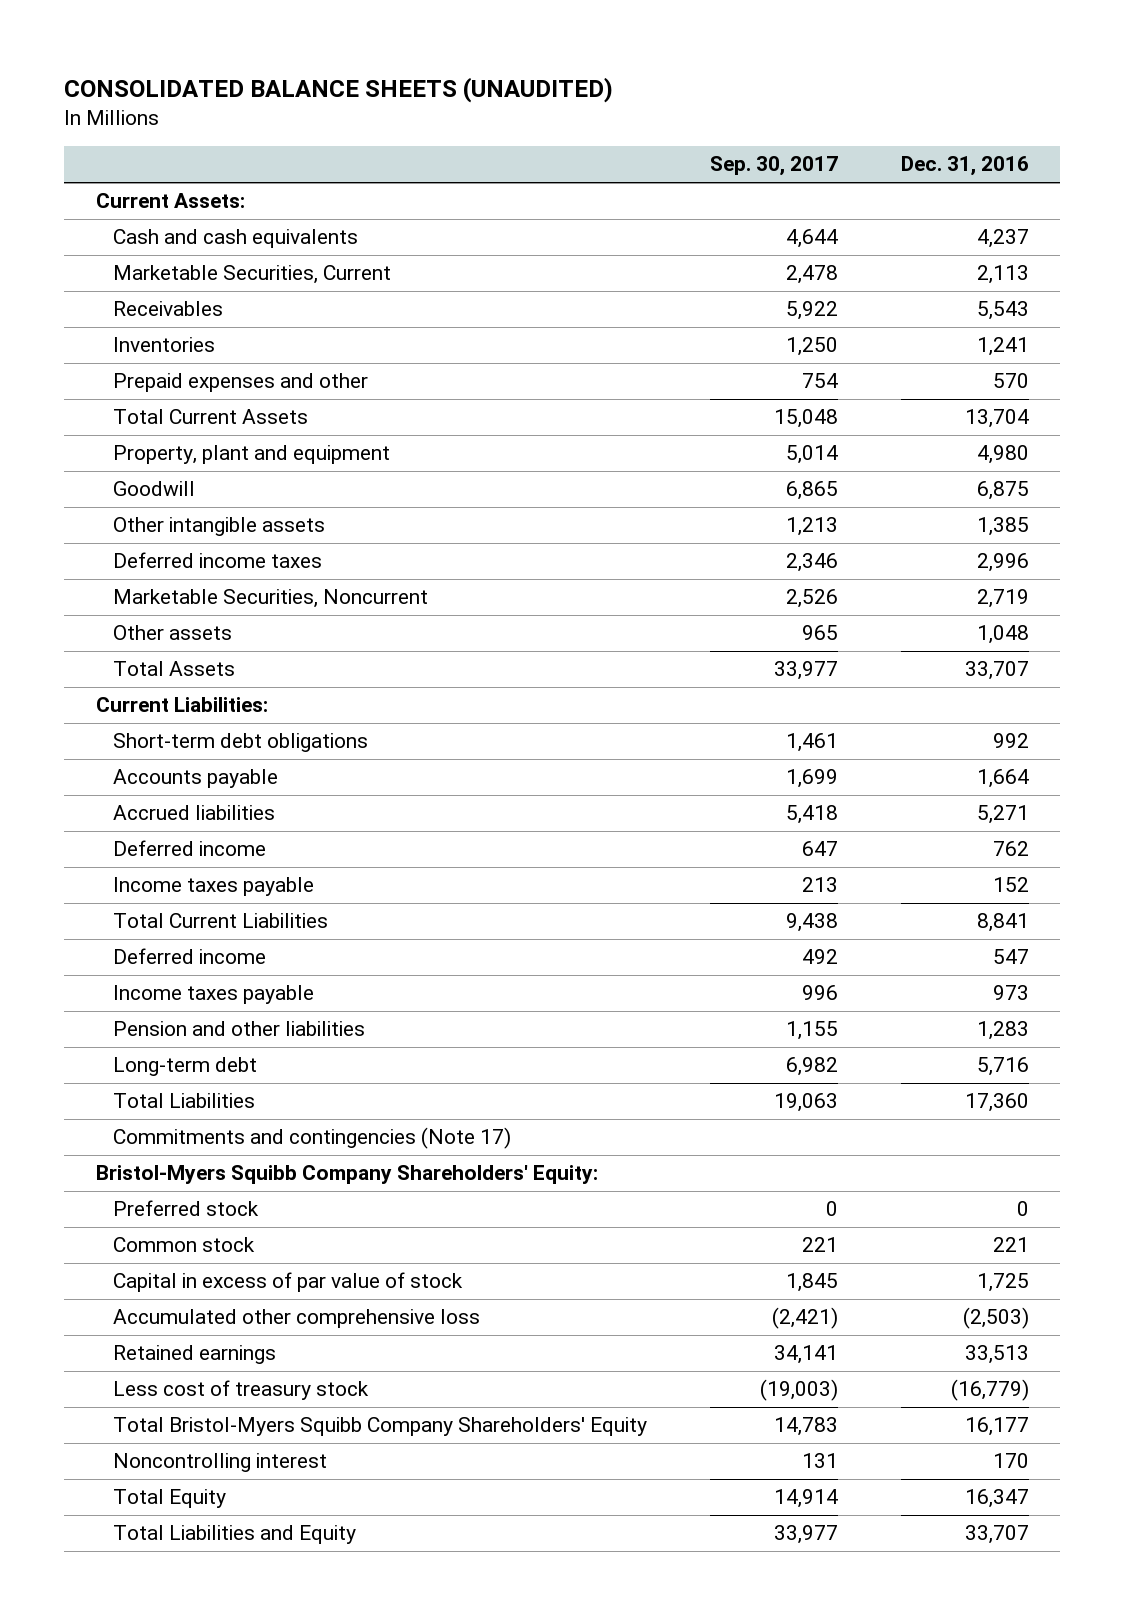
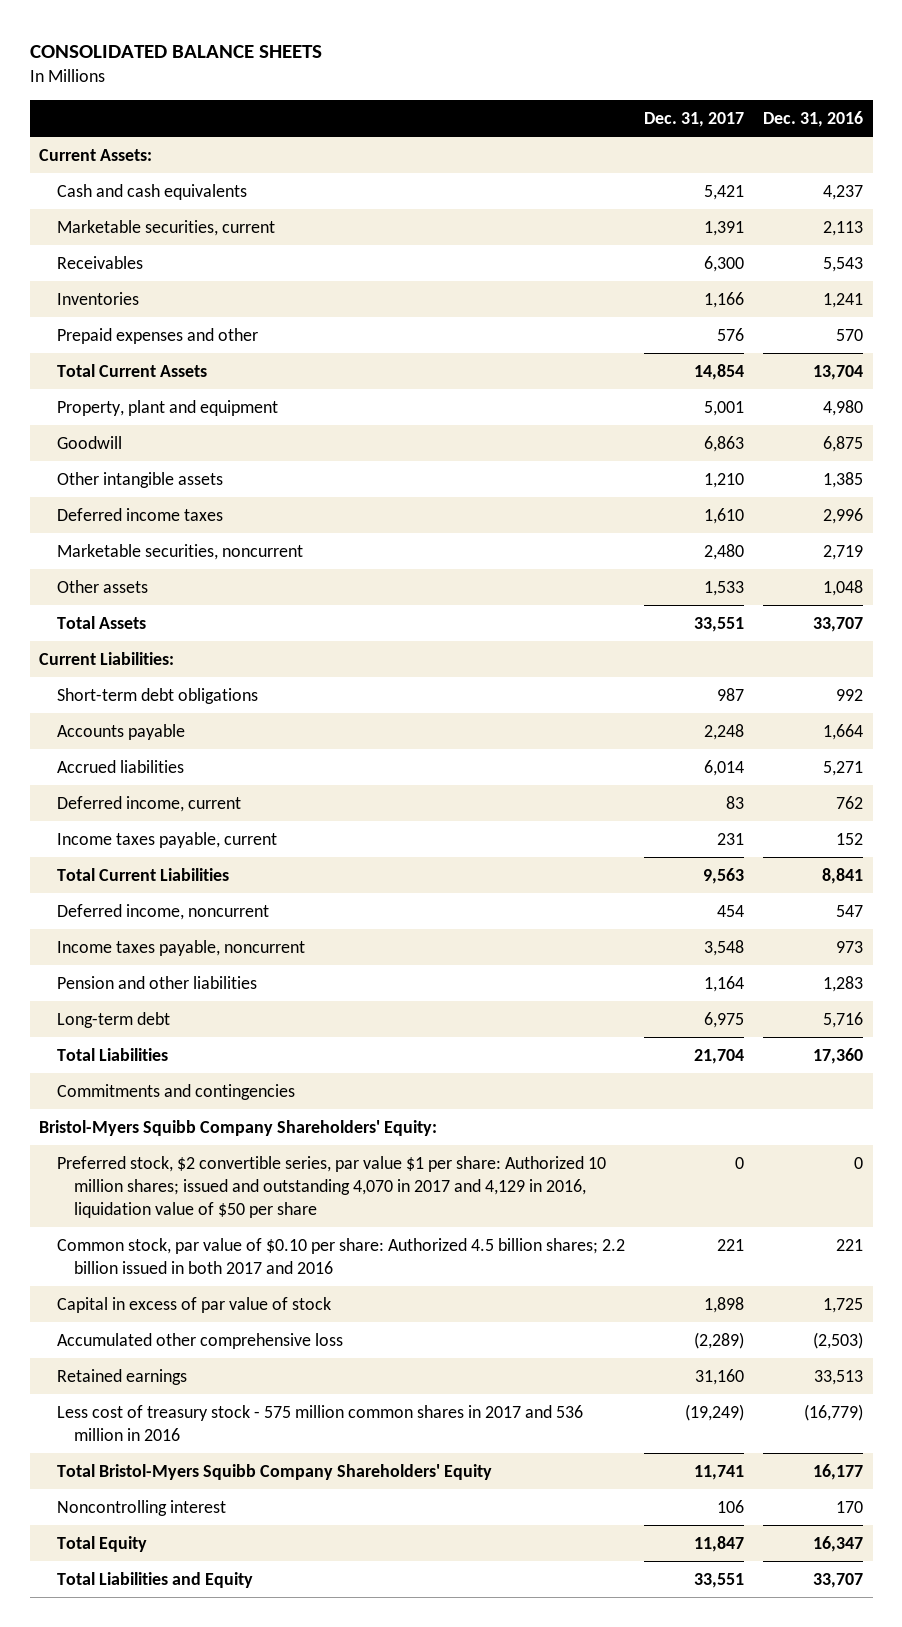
[64,76,614,103] CONSOLIDATED BALANCE SHEETS (UNAUDITED) -> [29,44,322,58] CONSOLIDATED BALANCE SHEETS
[710,156,839,177] Sep. 30, 2017 -> none
none -> [643,112,744,128] Dec. 31, 2017
[113,265,392,285] Marketable Securities, Current -> [56,219,275,236] Marketable securities, current
[113,589,429,609] Marketable Securities, Noncurrent -> [56,543,303,560] Marketable securities, noncurrent
[113,840,267,857] Deferred income -> [56,795,241,812] Deferred income, current
[113,877,315,897] Income taxes payable -> [56,831,277,848] Income taxes payable, current
[113,948,267,965] Deferred income -> [56,903,269,920] Deferred income, noncurrent
[113,985,315,1005] Income taxes payable -> [56,939,305,956] Income taxes payable, noncurrent
[113,1127,512,1150] Commitments and contingencies (Note 17) -> [56,1083,295,1100] Commitments and contingencies
[113,1200,260,1217] Preferred stock -> [56,1155,606,1219] Preferred stock, $2 convertible series, par value $1 per share: Authorized 10 million shares; issued and outstanding 4,070 in 2017 and 4,129 in 2016, liquidation value of $50 per share
[113,1237,256,1253] Common stock -> [56,1237,625,1275] Common stock, par value of $0.10 per share: Authorized 4.5 billion shares; 2.2 billion issued in both 2017 and 2016
[113,1380,370,1401] Less cost of treasury stock -> [56,1404,583,1442] Less cost of treasury stock - 575 million common shares in 2017 and 536 million in 2016

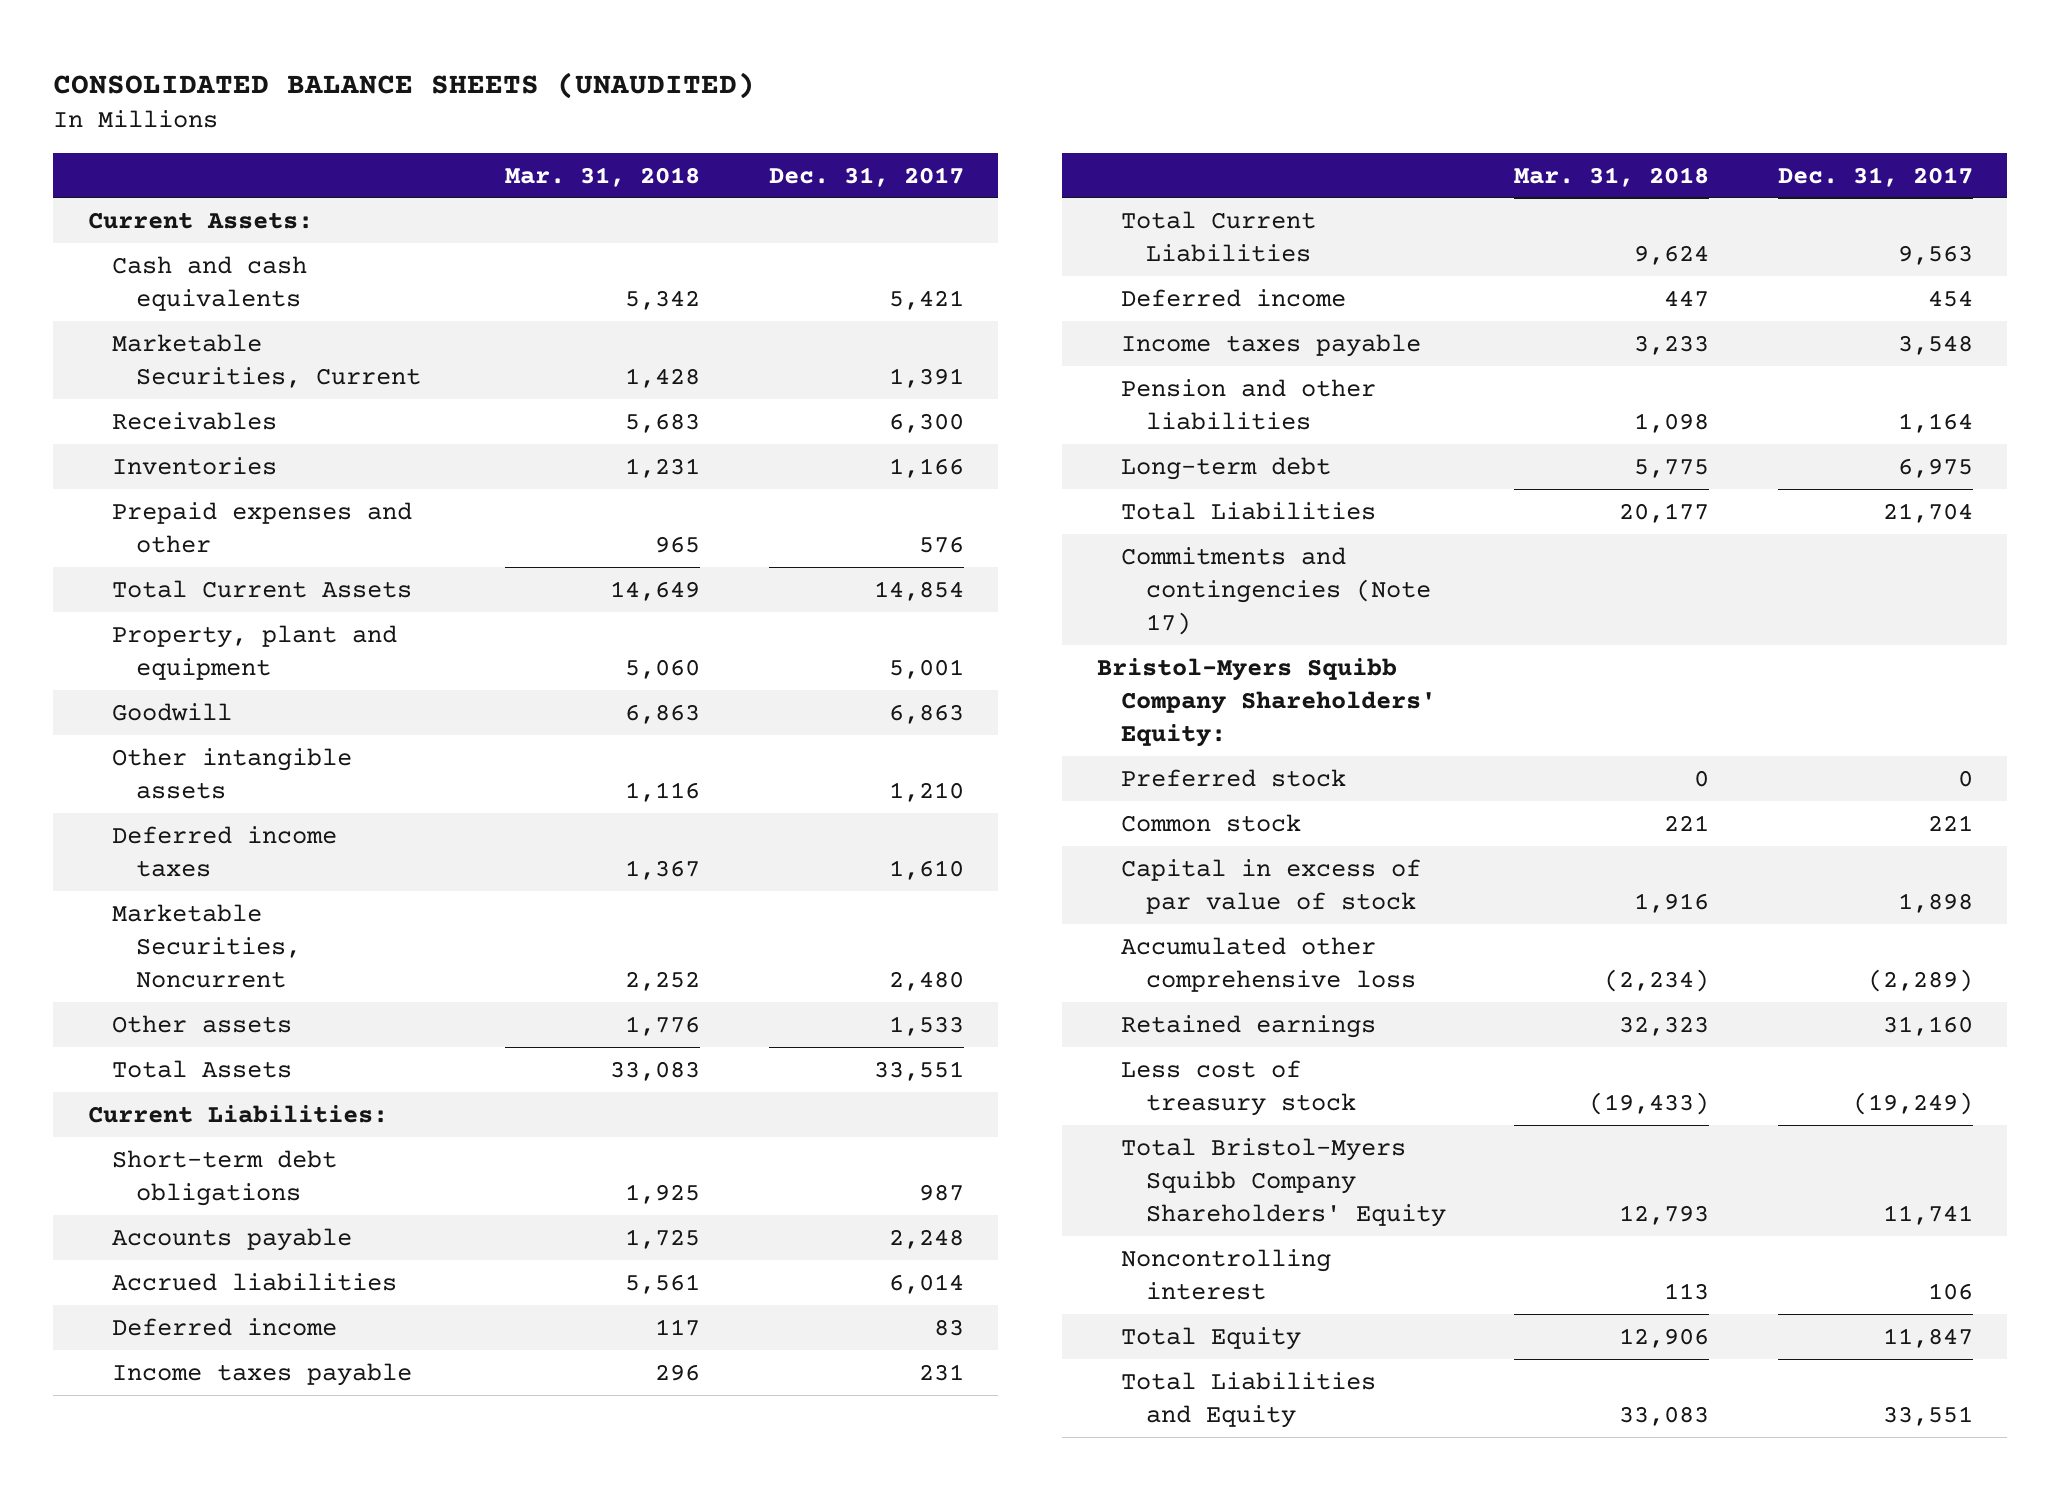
[29,44,322,58] CONSOLIDATED BALANCE SHEETS -> [53,71,756,99] CONSOLIDATED BALANCE SHEETS (UNAUDITED)
[762,111,863,128] Dec. 31, 2016 -> none
none -> [505,166,701,187] Mar. 31, 2018
[56,219,275,236] Marketable securities, current -> [111,333,422,388] Marketable Securities, Current
[56,543,303,560] Marketable securities, noncurrent -> [111,903,302,988] Marketable Securities, Noncurrent
[56,795,241,812] Deferred income, current -> [111,1317,337,1336] Deferred income
[56,831,277,848] Income taxes payable, current -> [111,1362,412,1386] Income taxes payable
[56,903,269,920] Deferred income, noncurrent -> [1121,288,1347,307] Deferred income
[56,939,305,956] Income taxes payable, noncurrent -> [1121,333,1422,357] Income taxes payable
[56,1083,295,1100] Commitments and contingencies -> [1121,546,1431,635] Commitments and contingencies (Note 17)
[56,1155,606,1219] Preferred stock, $2 convertible series, par value $1 per share: Authorized 10 million shares; issued and outstanding 4,070 in 2017 and 4,129 in 2016, liquidation value of $50 per share -> [1121,768,1347,787] Preferred stock
[56,1237,625,1275] Common stock, par value of $0.10 per share: Authorized 4.5 billion shares; 2.2 billion issued in both 2017 and 2016 -> [1121,813,1302,832] Common stock
[56,1404,583,1442] Less cost of treasury stock - 575 million common shares in 2017 and 536 million in 2016 -> [1121,1059,1356,1116] Less cost of treasury stock

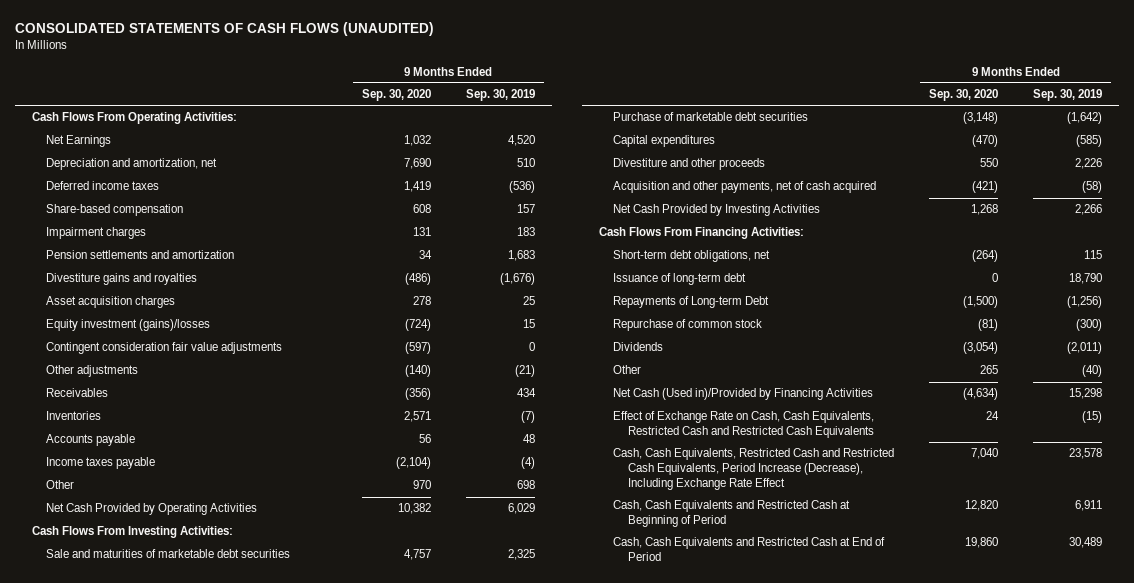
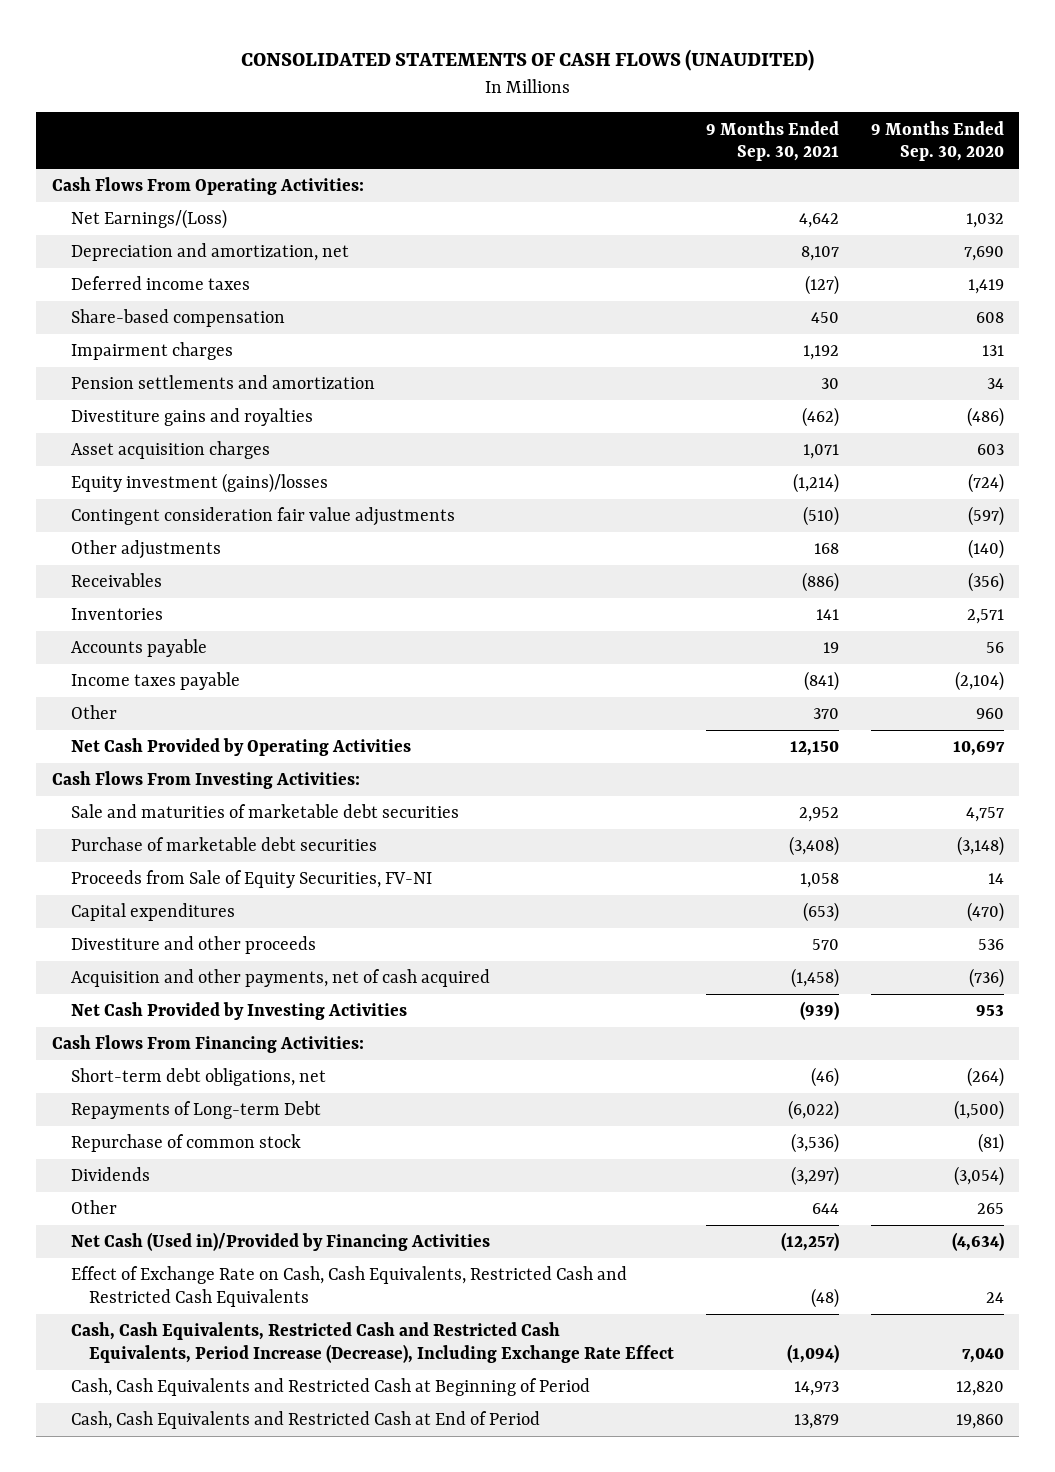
[465,89,535,102] Sep. 30, 2019 -> none
none -> [705,120,839,162] 9 Months Ended Sep. 30, 2021
[46,135,112,148] Net Earnings -> [70,209,227,230] Net Earnings/(Loss)
[413,296,432,306] 278 -> [976,444,1004,456] 603
[413,480,432,490] 970 -> [975,708,1004,720] 960
[398,503,432,515] 10,382 -> [952,741,1005,757] 10,697
none -> [70,870,432,889] Proceeds from Sale of Equity Securities, FV-NI
[980,158,999,168] 550 -> [977,939,1004,951] 536
[972,181,999,194] (421) -> [968,968,1004,989] (736)
[971,204,999,216] 1,268 -> [975,1005,1004,1017] 953
[613,273,747,286] Issuance of long-term debt -> none

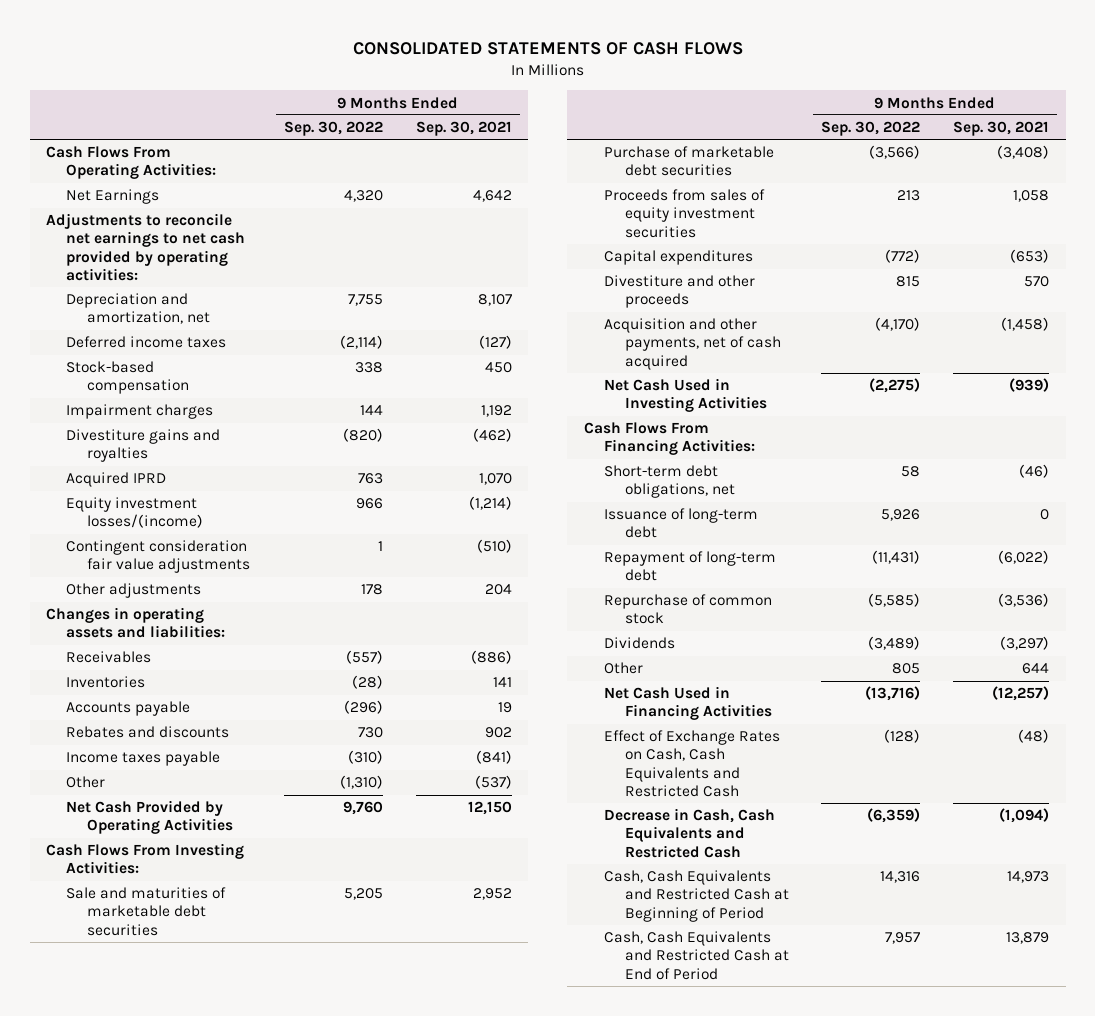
[240,49,814,72] CONSOLIDATED STATEMENTS OF CASH FLOWS (UNAUDITED) -> [352,41,743,55] CONSOLIDATED STATEMENTS OF CASH FLOWS
[870,120,1004,162] 9 Months Ended Sep. 30, 2020 -> none
none -> [283,121,383,137] Sep. 30, 2022
[70,209,227,230] Net Earnings/(Loss) -> [66,189,160,205] Net Earnings
none -> [45,213,246,282] Adjustments to reconcile net earnings to net cash provided by operating activities:
[70,309,285,328] Share-based compensation -> [66,361,189,395] Stock-based compensation
[70,375,375,390] Pension settlements and amortization -> none
[70,441,270,460] Asset acquisition charges -> none
none -> [66,472,167,488] Acquired IPRD
[70,473,328,494] Equity investment (gains)/losses -> [66,497,203,529] Equity investment losses/(income)
[813,543,839,555] 168 -> [484,584,512,596] 204
none -> [45,607,226,639] Changes in operating assets and liabilities:
none -> [66,726,230,739] Rebates and discounts
[812,708,839,720] 370 -> [474,775,512,790] (537)
[70,870,432,889] Proceeds from Sale of Equity Securities, FV-NI -> [604,189,766,238] Proceeds from sales of equity investment securities
[70,1002,407,1021] Net Cash Provided by Investing Activities -> [604,378,767,413] Net Cash Used in Investing Activities
none -> [604,508,759,539] Issuance of long-term debt
[70,1101,321,1120] Repayments of Long-term Debt -> [604,551,777,582] Repayment of long-term debt
[70,1232,490,1252] Net Cash (Used in)/Provided by Financing Activities -> [604,686,772,721] Net Cash Used in Financing Activities
[70,1266,627,1307] Effect of Exchange Rate on Cash, Cash Equivalents, Restricted Cash and Restricted Cash Equivalents -> [604,730,781,798] Effect of Exchange Rates on Cash, Cash Equivalents and Restricted Cash
[70,1322,675,1363] Cash, Cash Equivalents, Restricted Cash and Restricted Cash Equivalents, Period Increase (Decrease), Including Exchange Rate Effect -> [604,808,776,858] Decrease in Cash, Cash Equivalents and Restricted Cash

